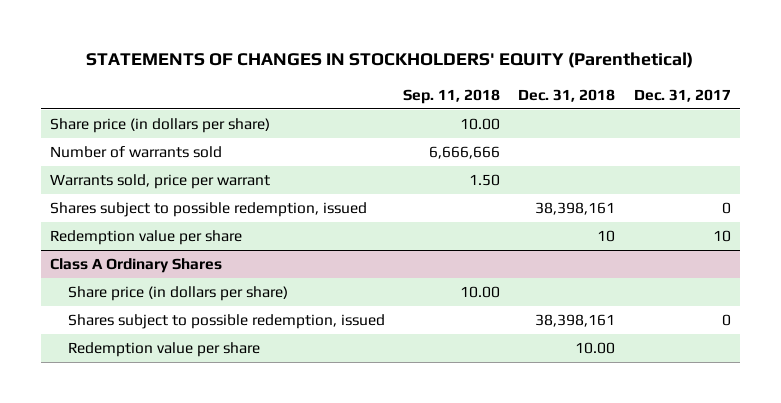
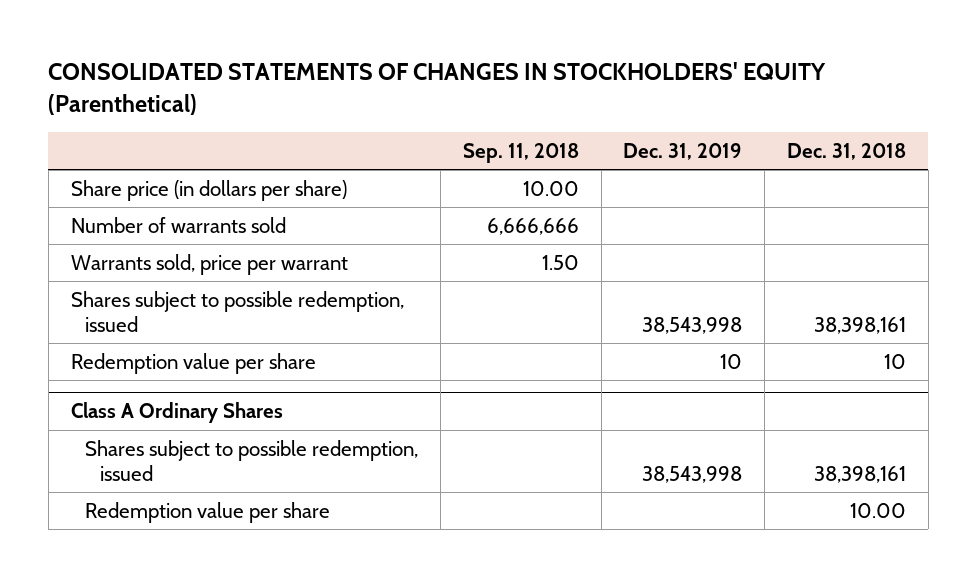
[86,52,694,69] STATEMENTS OF CHANGES IN STOCKHOLDERS' EQUITY (Parenthetical) -> [48,62,827,115] CONSOLIDATED STATEMENTS OF CHANGES IN STOCKHOLDERS' EQUITY (Parenthetical)
[633,88,731,102] Dec. 31, 2017 -> none
none -> [623,142,743,160] Dec. 31, 2019
[67,286,288,302] Share price (in dollars per share) -> none

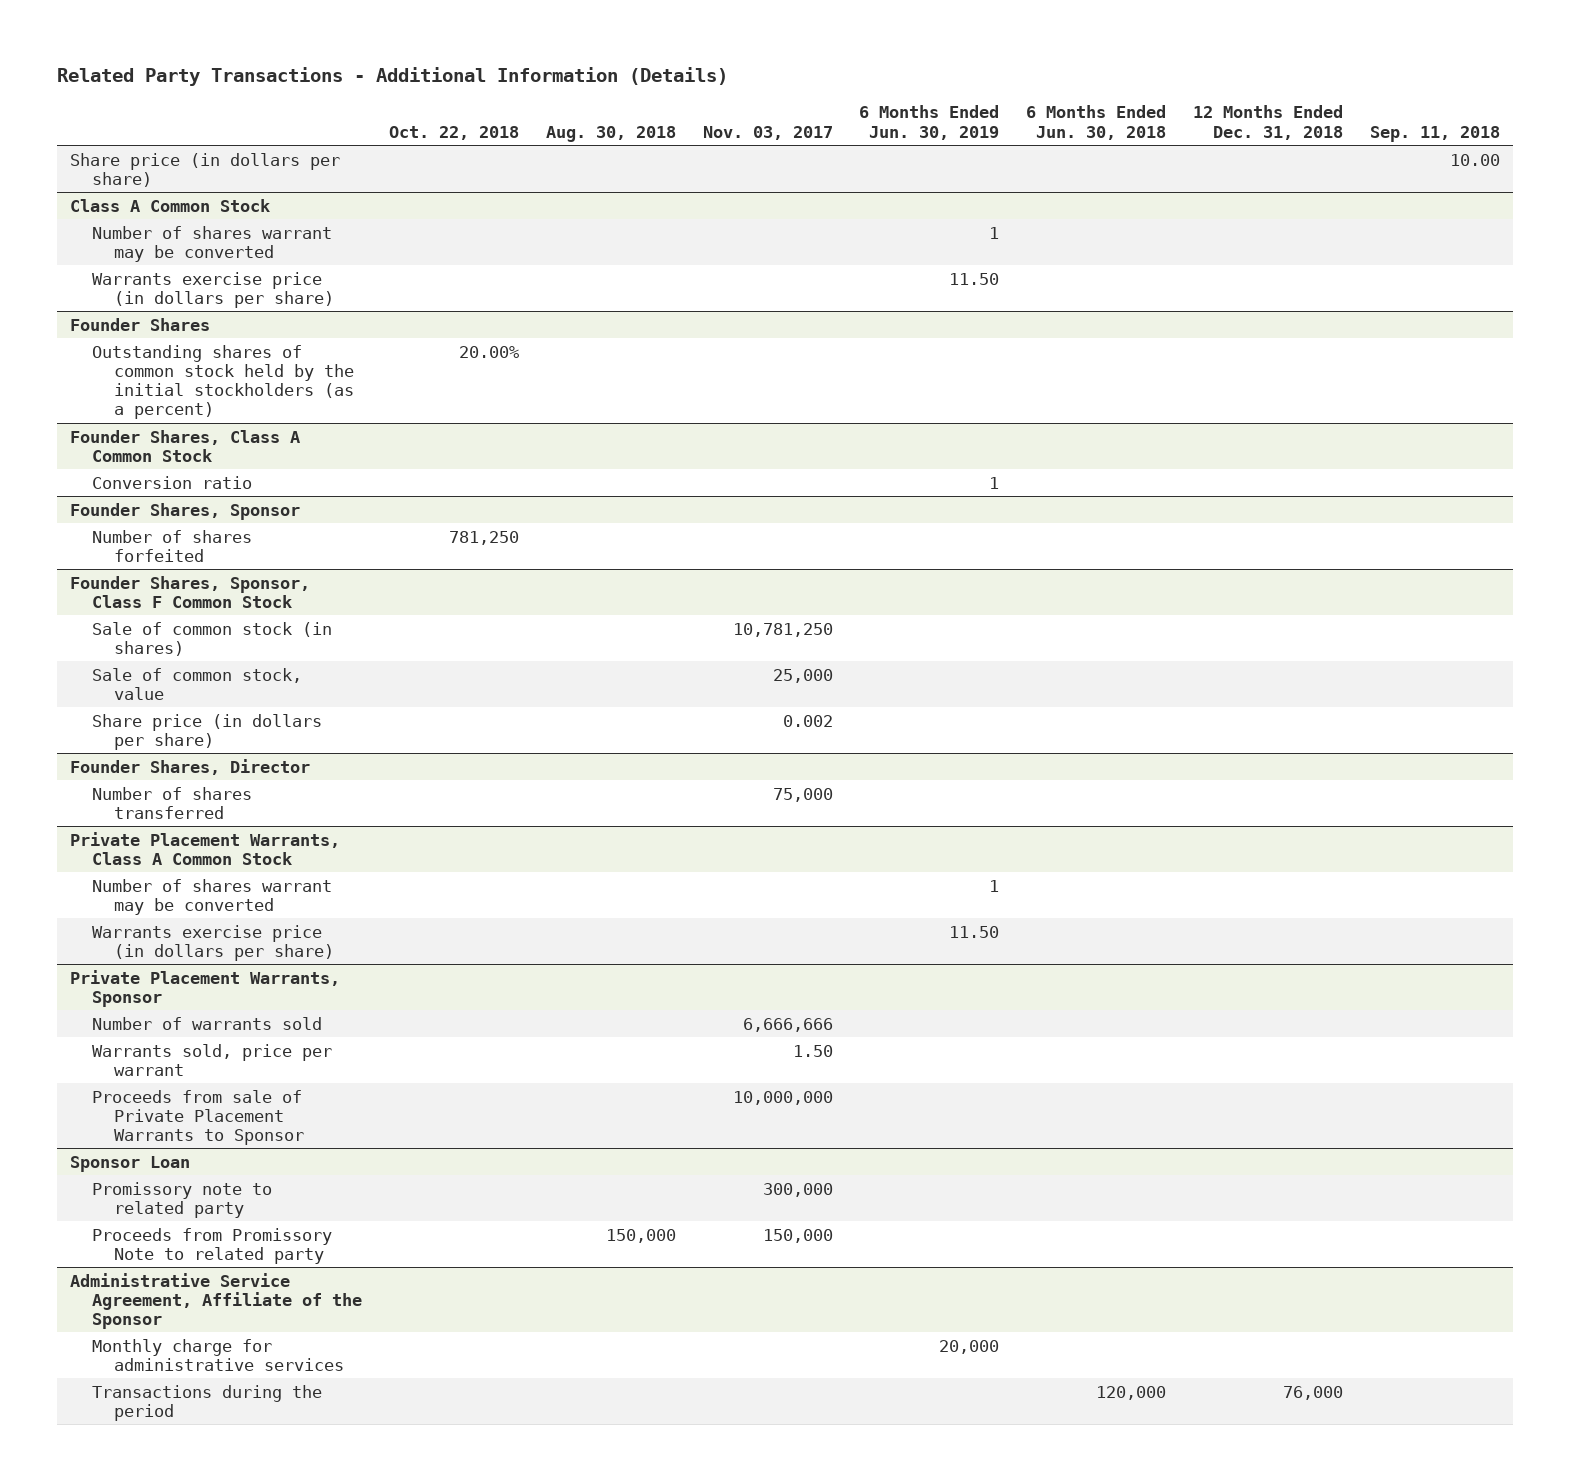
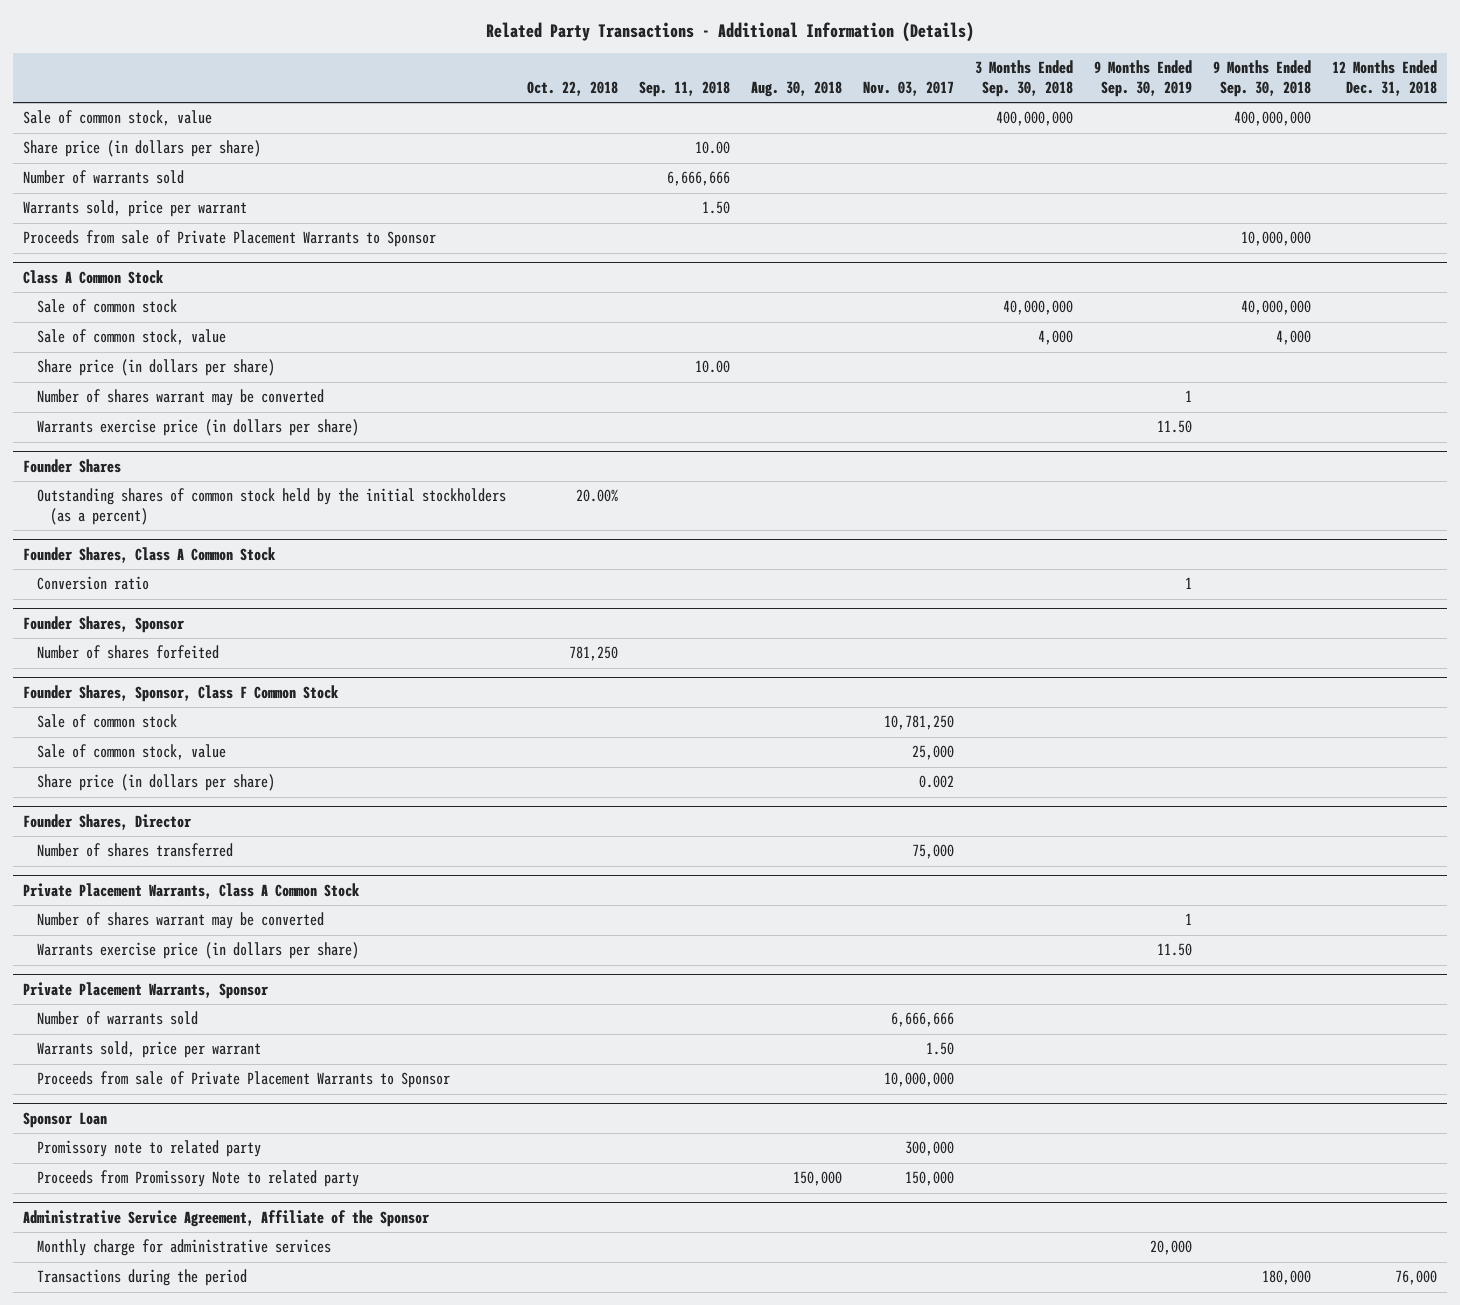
[859,105,1000,140] 6 Months Ended Jun. 30, 2019 -> none
[1026,105,1167,140] 6 Months Ended Jun. 30, 2018 -> none
none -> [974,60,1073,97] 3 Months Ended Sep. 30, 2018
none -> [1093,60,1192,97] 9 Months Ended Sep. 30, 2019
none -> [1212,60,1311,97] 9 Months Ended Sep. 30, 2018
none -> [23,110,213,127] Sale of common stock, value
none -> [23,170,185,185] Number of warrants sold
none -> [23,200,248,218] Warrants sold, price per warrant
none -> [23,230,437,248] Proceeds from sale of Private Placement Warrants to Sponsor
none -> [36,299,177,314] Sale of common stock
none -> [36,329,226,346] Sale of common stock, value
none -> [36,359,275,377] Share price (in dollars per share)
[92,621,333,656] Sale of common stock (in shares) -> [36,714,177,729] Sale of common stock

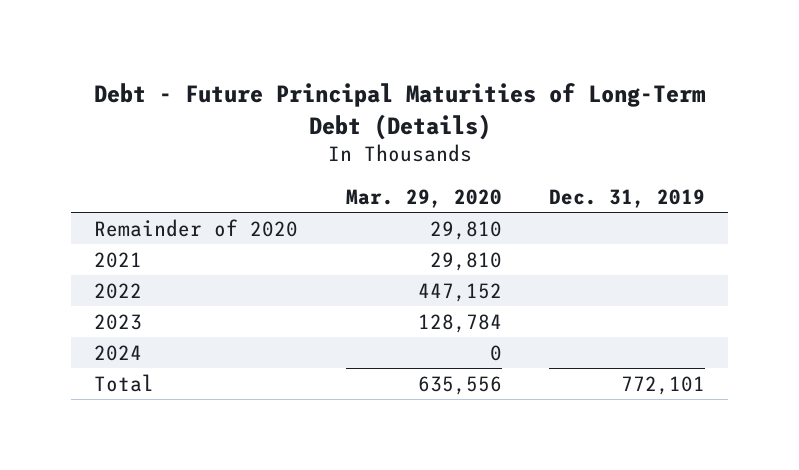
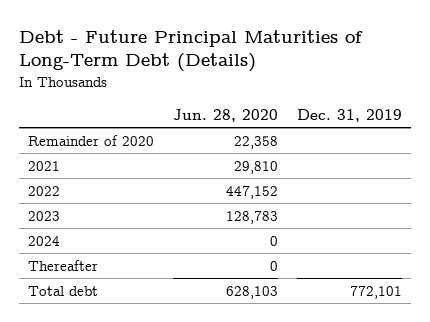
[345,188,502,208] Mar. 29, 2020 -> none
none -> [172,108,278,122] Jun. 28, 2020
none -> [28,259,99,271] Thereafter
[94,373,155,392] Total -> [28,285,99,296] Total debt

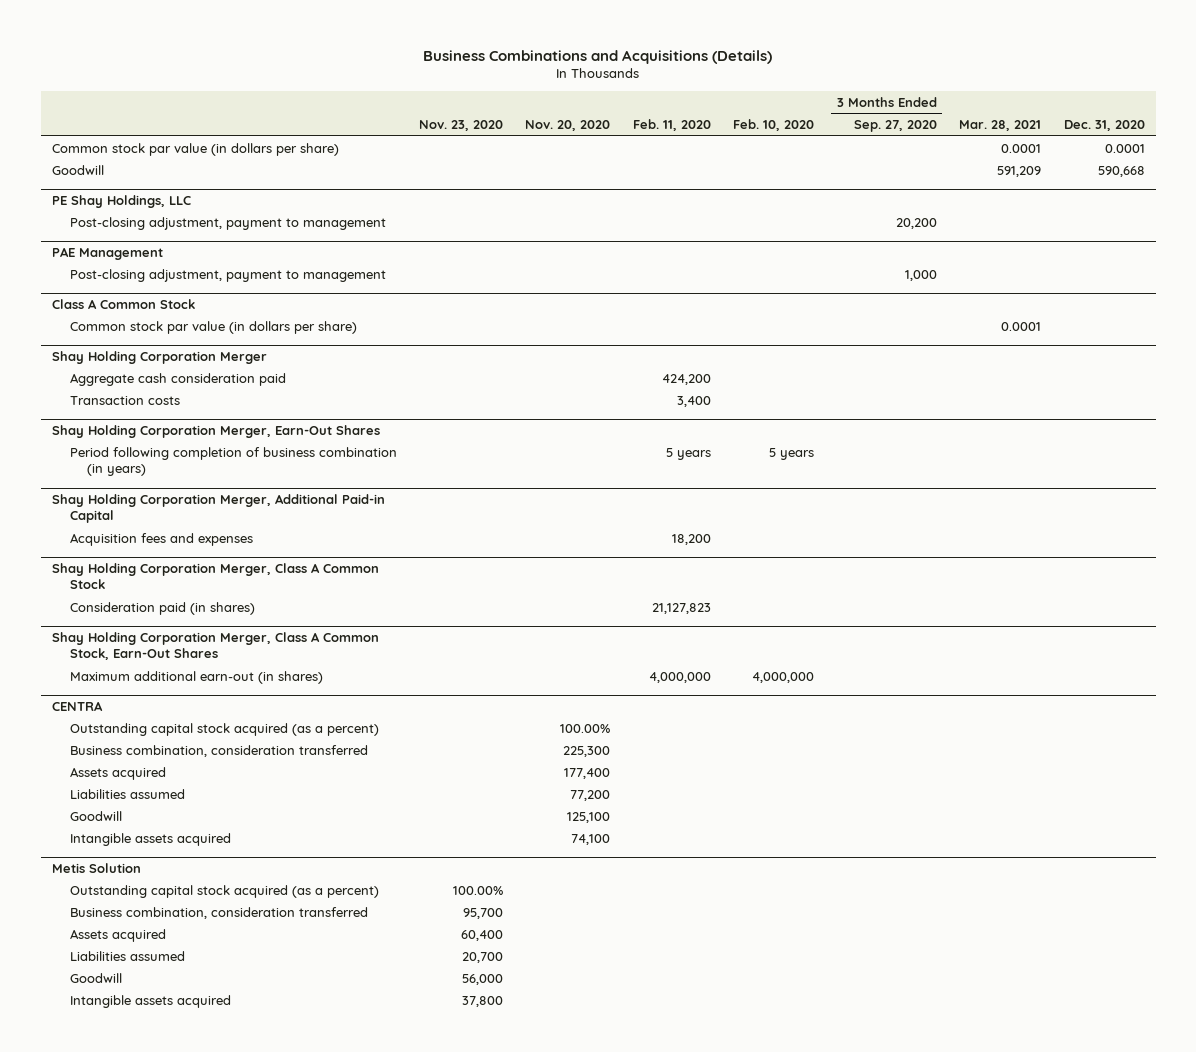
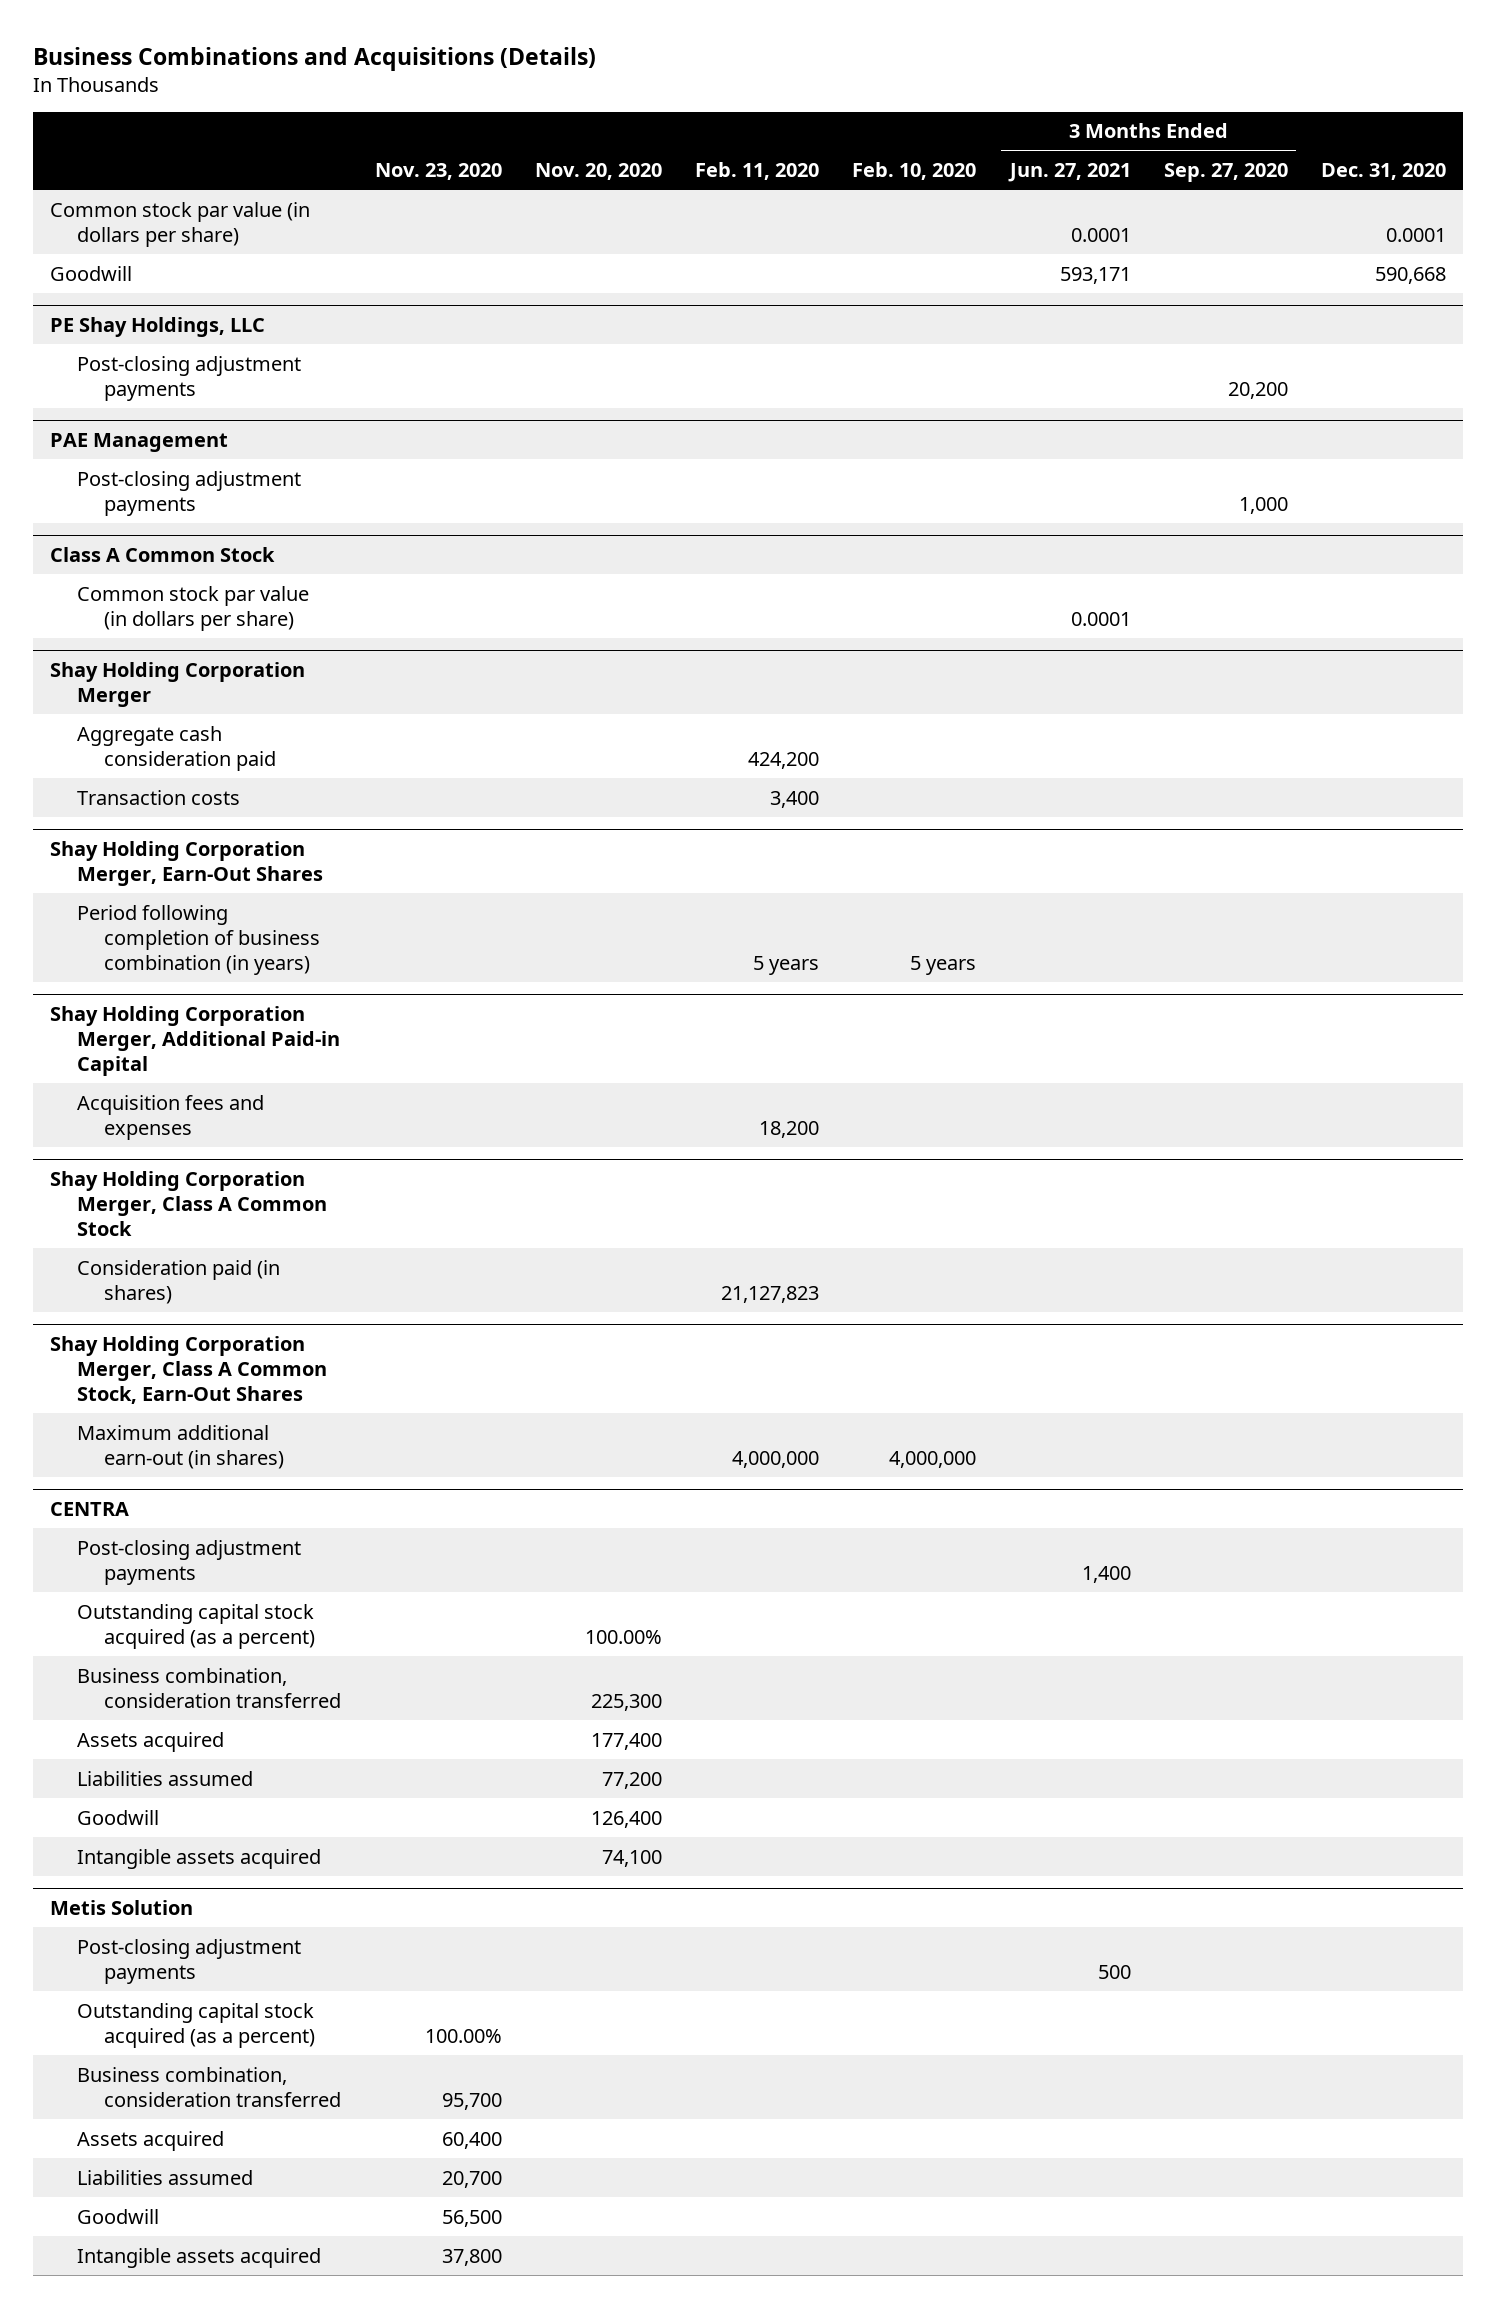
[959,120,1042,132] Mar. 28, 2021 -> none
none -> [1007,163,1131,183] Jun. 27, 2021
[69,216,386,230] Post-closing adjustment, payment to management -> [77,355,302,401] Post-closing adjustment payments
[69,268,386,282] Post-closing adjustment, payment to management -> [77,470,302,516] Post-closing adjustment payments
none -> [77,1539,302,1585] Post-closing adjustment payments
[567,811,611,823] 125,100 -> [590,1810,662,1828] 126,400
none -> [77,1938,302,1984] Post-closing adjustment payments
[461,973,503,985] 56,000 -> [441,2209,502,2227] 56,500

